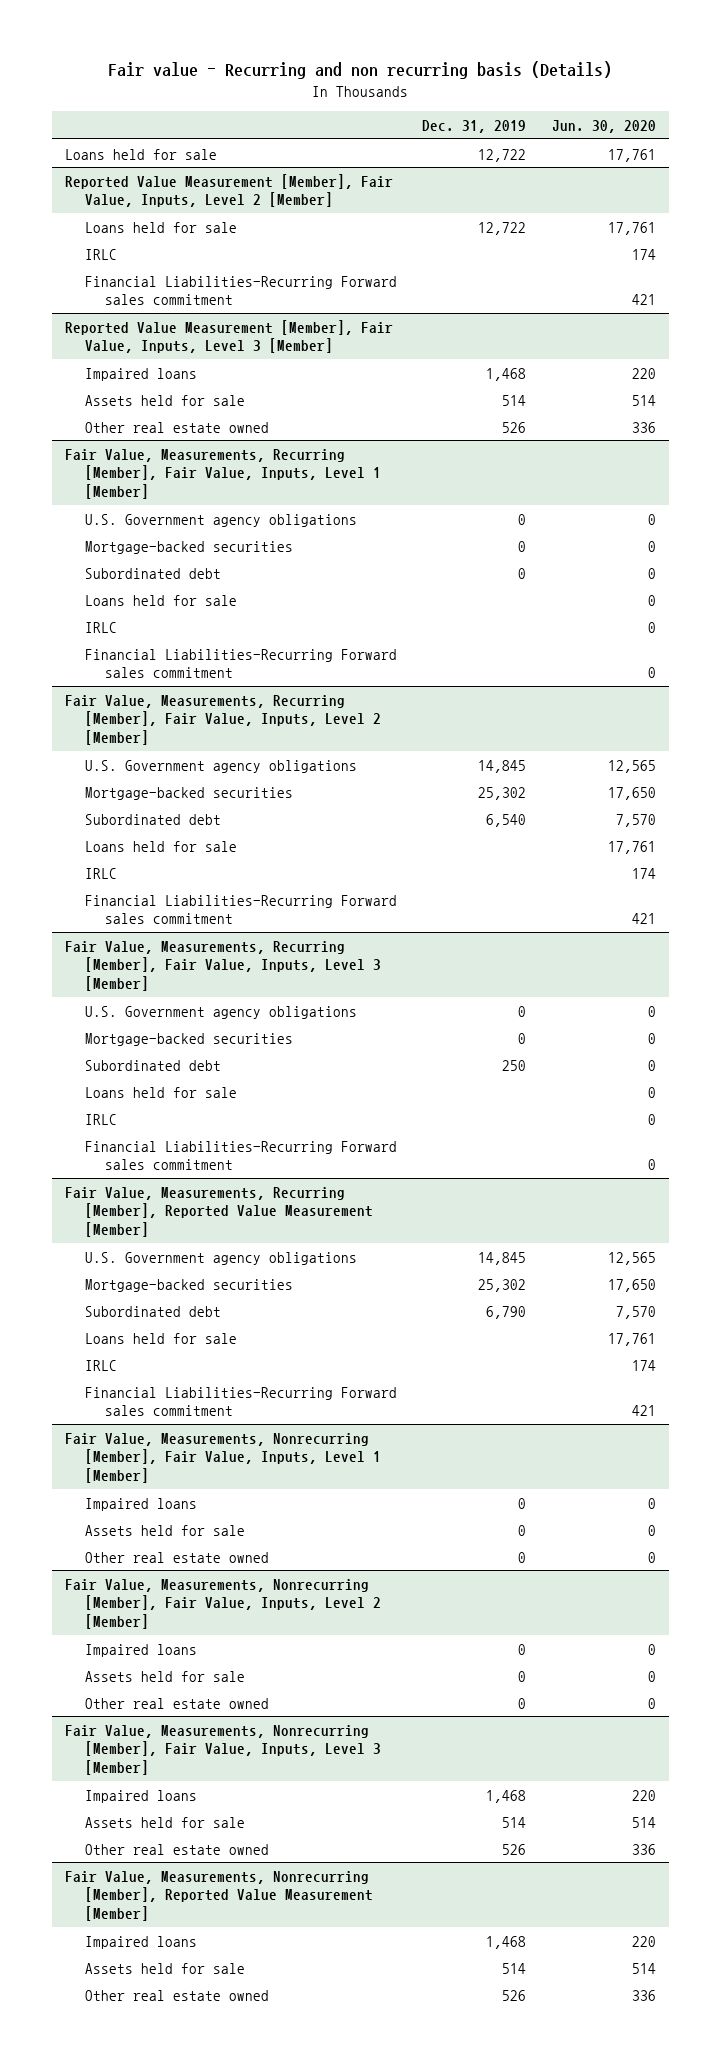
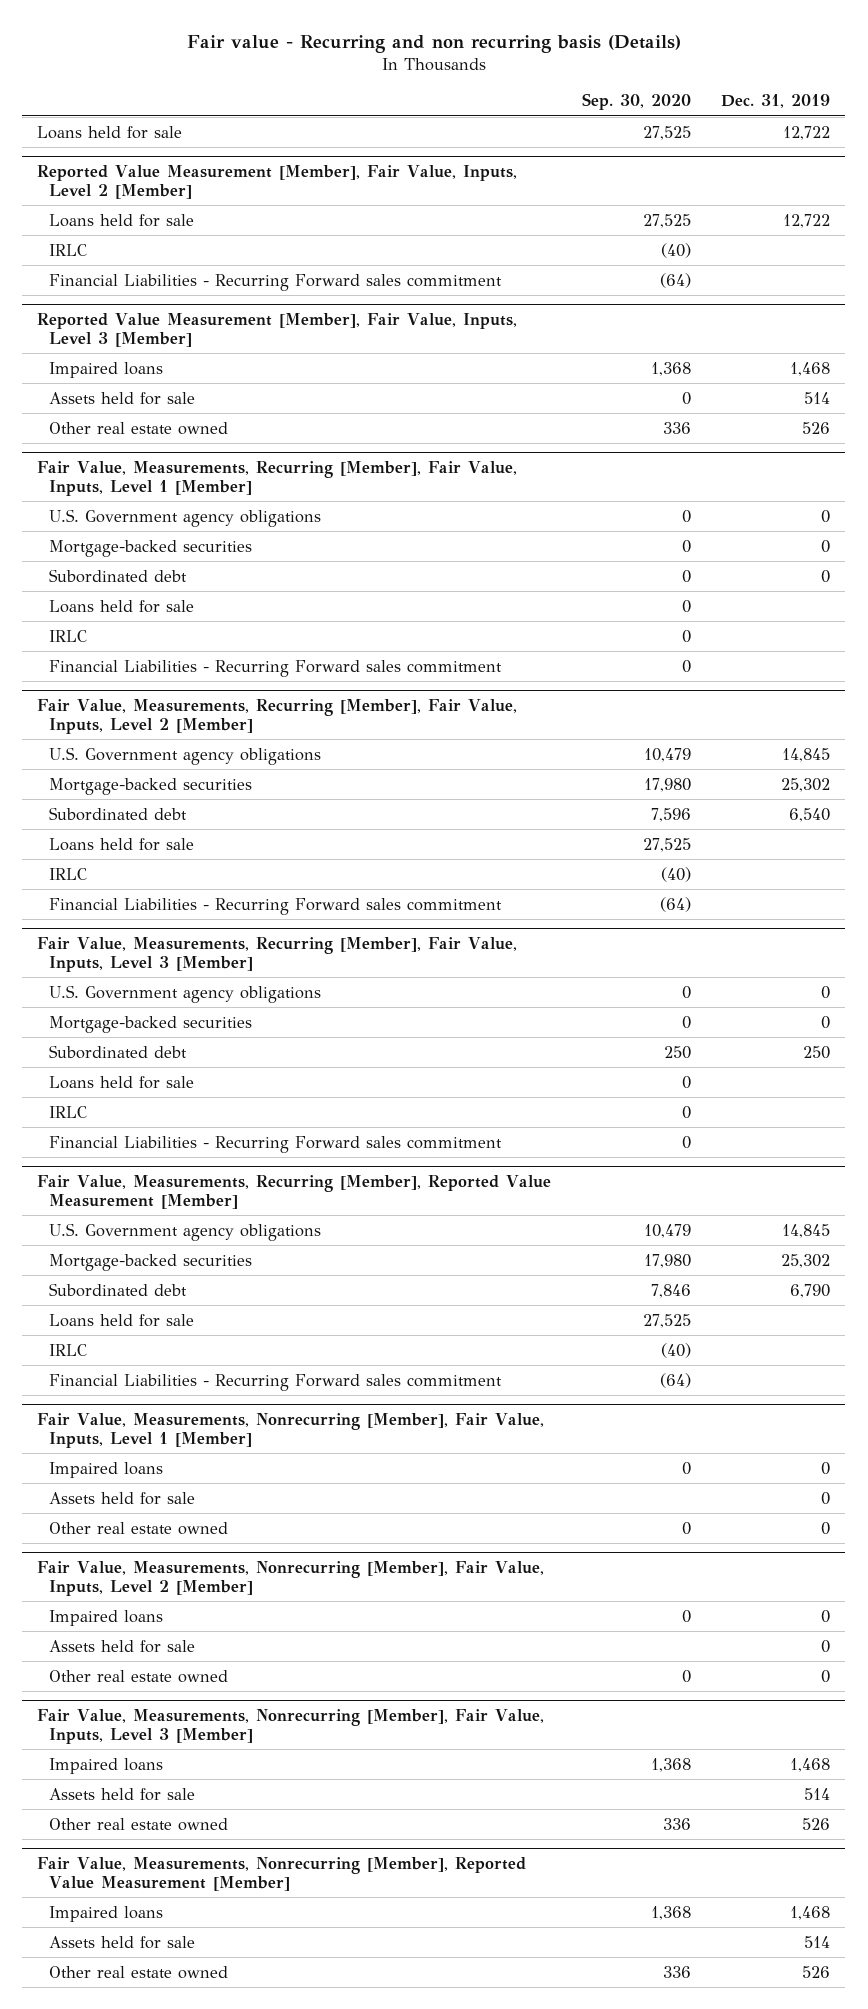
[551,119,656,133] Jun. 30, 2020 -> none
none -> [581,93,691,111] Sep. 30, 2020
[84,275,397,306] Financial Liabilities-Recurring Forward sales commitment -> [49,273,503,291] Financial Liabilities - Recurring Forward sales commitment
[84,648,397,679] Financial Liabilities-Recurring Forward sales commitment -> [49,659,503,677] Financial Liabilities - Recurring Forward sales commitment
[84,894,397,925] Financial Liabilities-Recurring Forward sales commitment -> [49,897,503,915] Financial Liabilities - Recurring Forward sales commitment
[84,1140,397,1171] Financial Liabilities-Recurring Forward sales commitment -> [49,1135,503,1153] Financial Liabilities - Recurring Forward sales commitment
[84,1386,397,1417] Financial Liabilities-Recurring Forward sales commitment -> [49,1373,503,1391] Financial Liabilities - Recurring Forward sales commitment

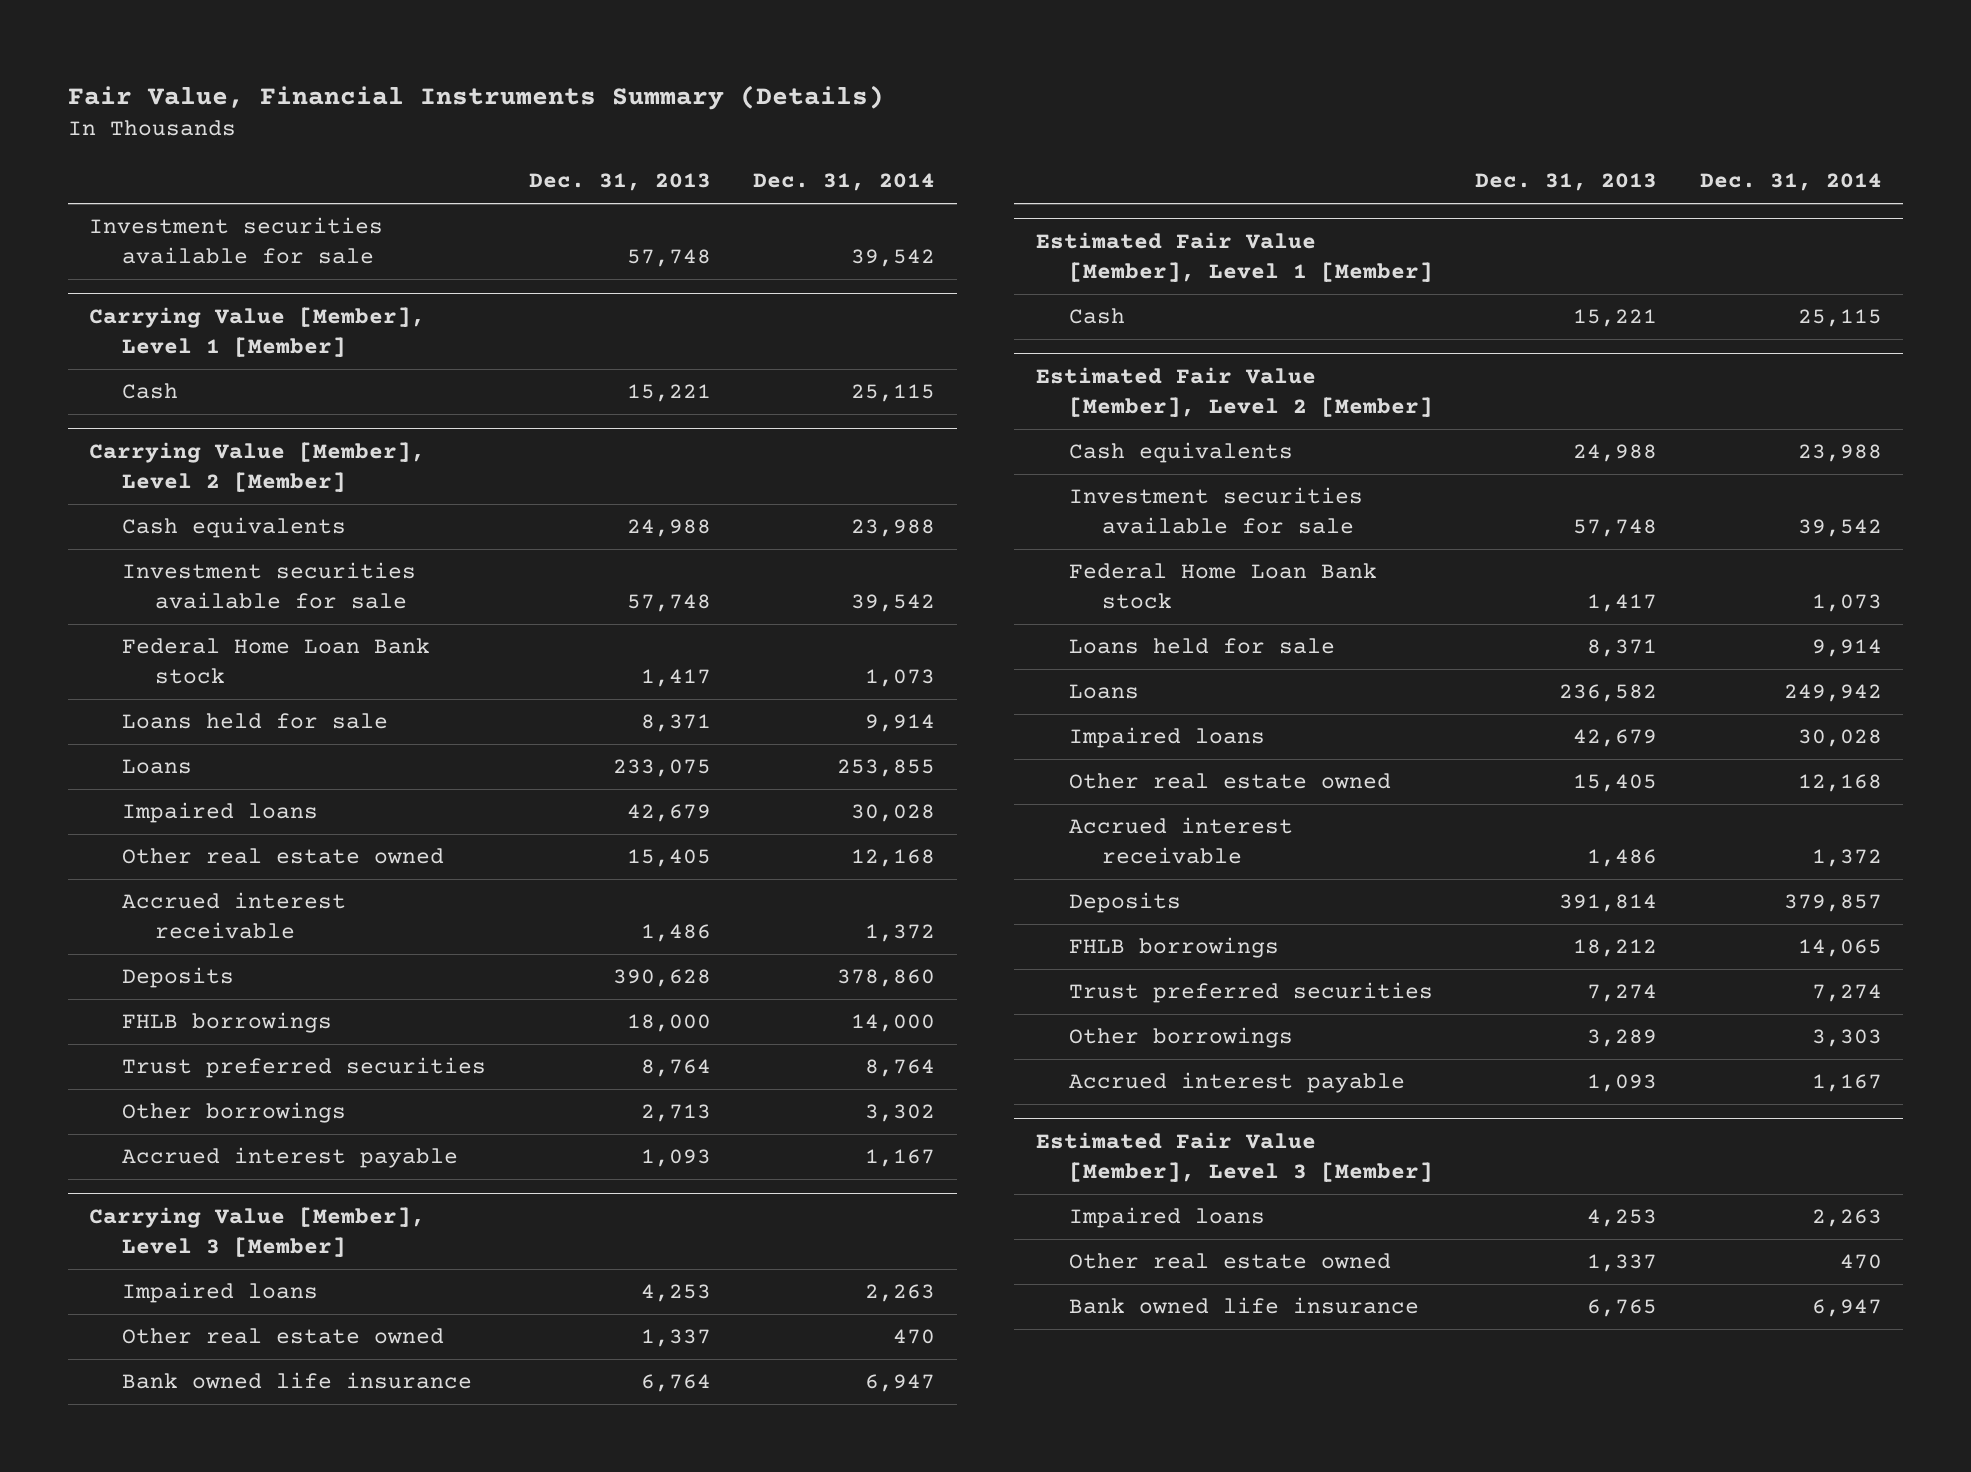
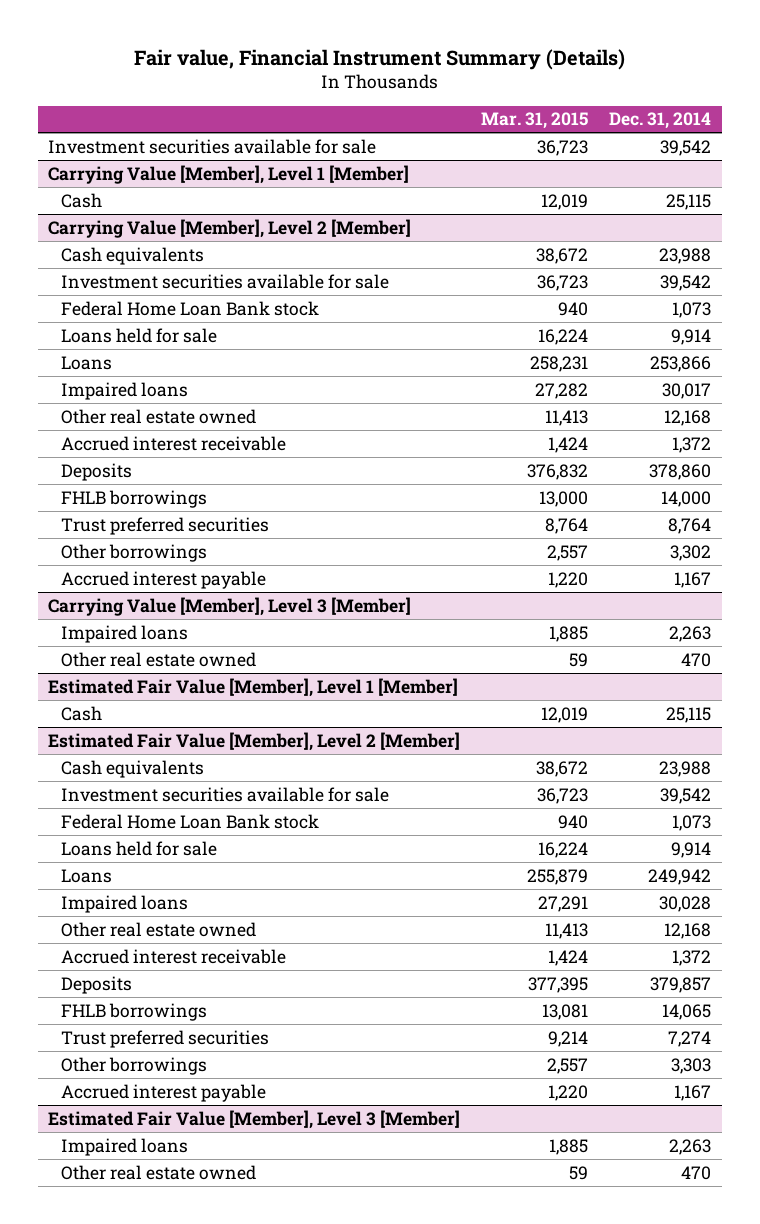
[67,84,884,110] Fair Value, Financial Instruments Summary (Details) -> [133,48,625,70] Fair value, Financial Instrument Summary (Details)
[528,173,711,192] Dec. 31, 2013 -> none
none -> [481,112,589,130] Mar. 31, 2015
[837,759,936,778] 253,855 -> [650,355,712,372] 253,866
[851,804,936,823] 30,028 -> [662,382,712,399] 30,017
[122,1372,473,1390] Bank owned life insurance -> none
[1068,1297,1419,1315] Bank owned life insurance -> none

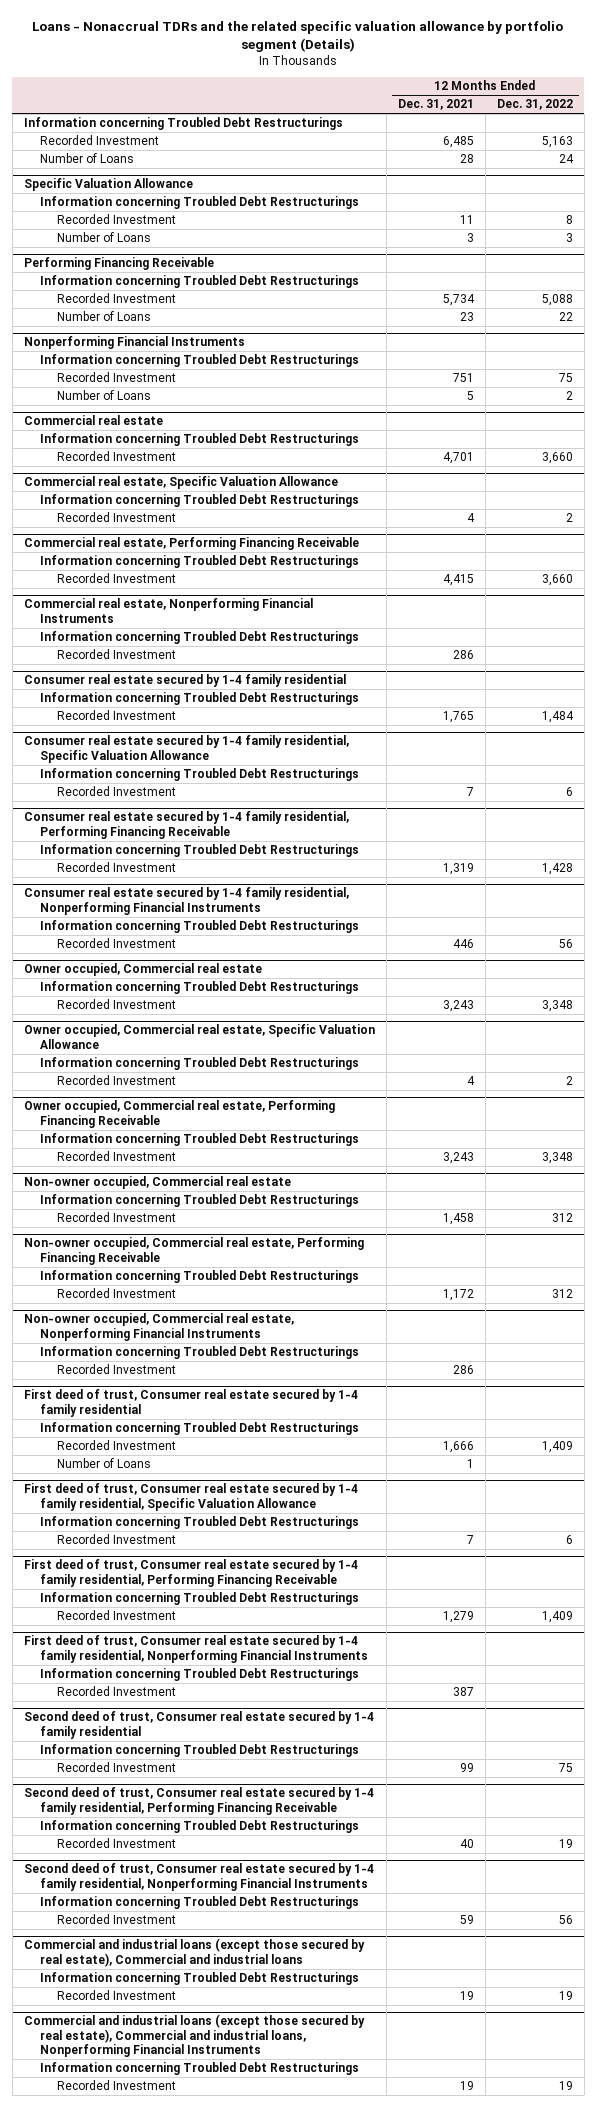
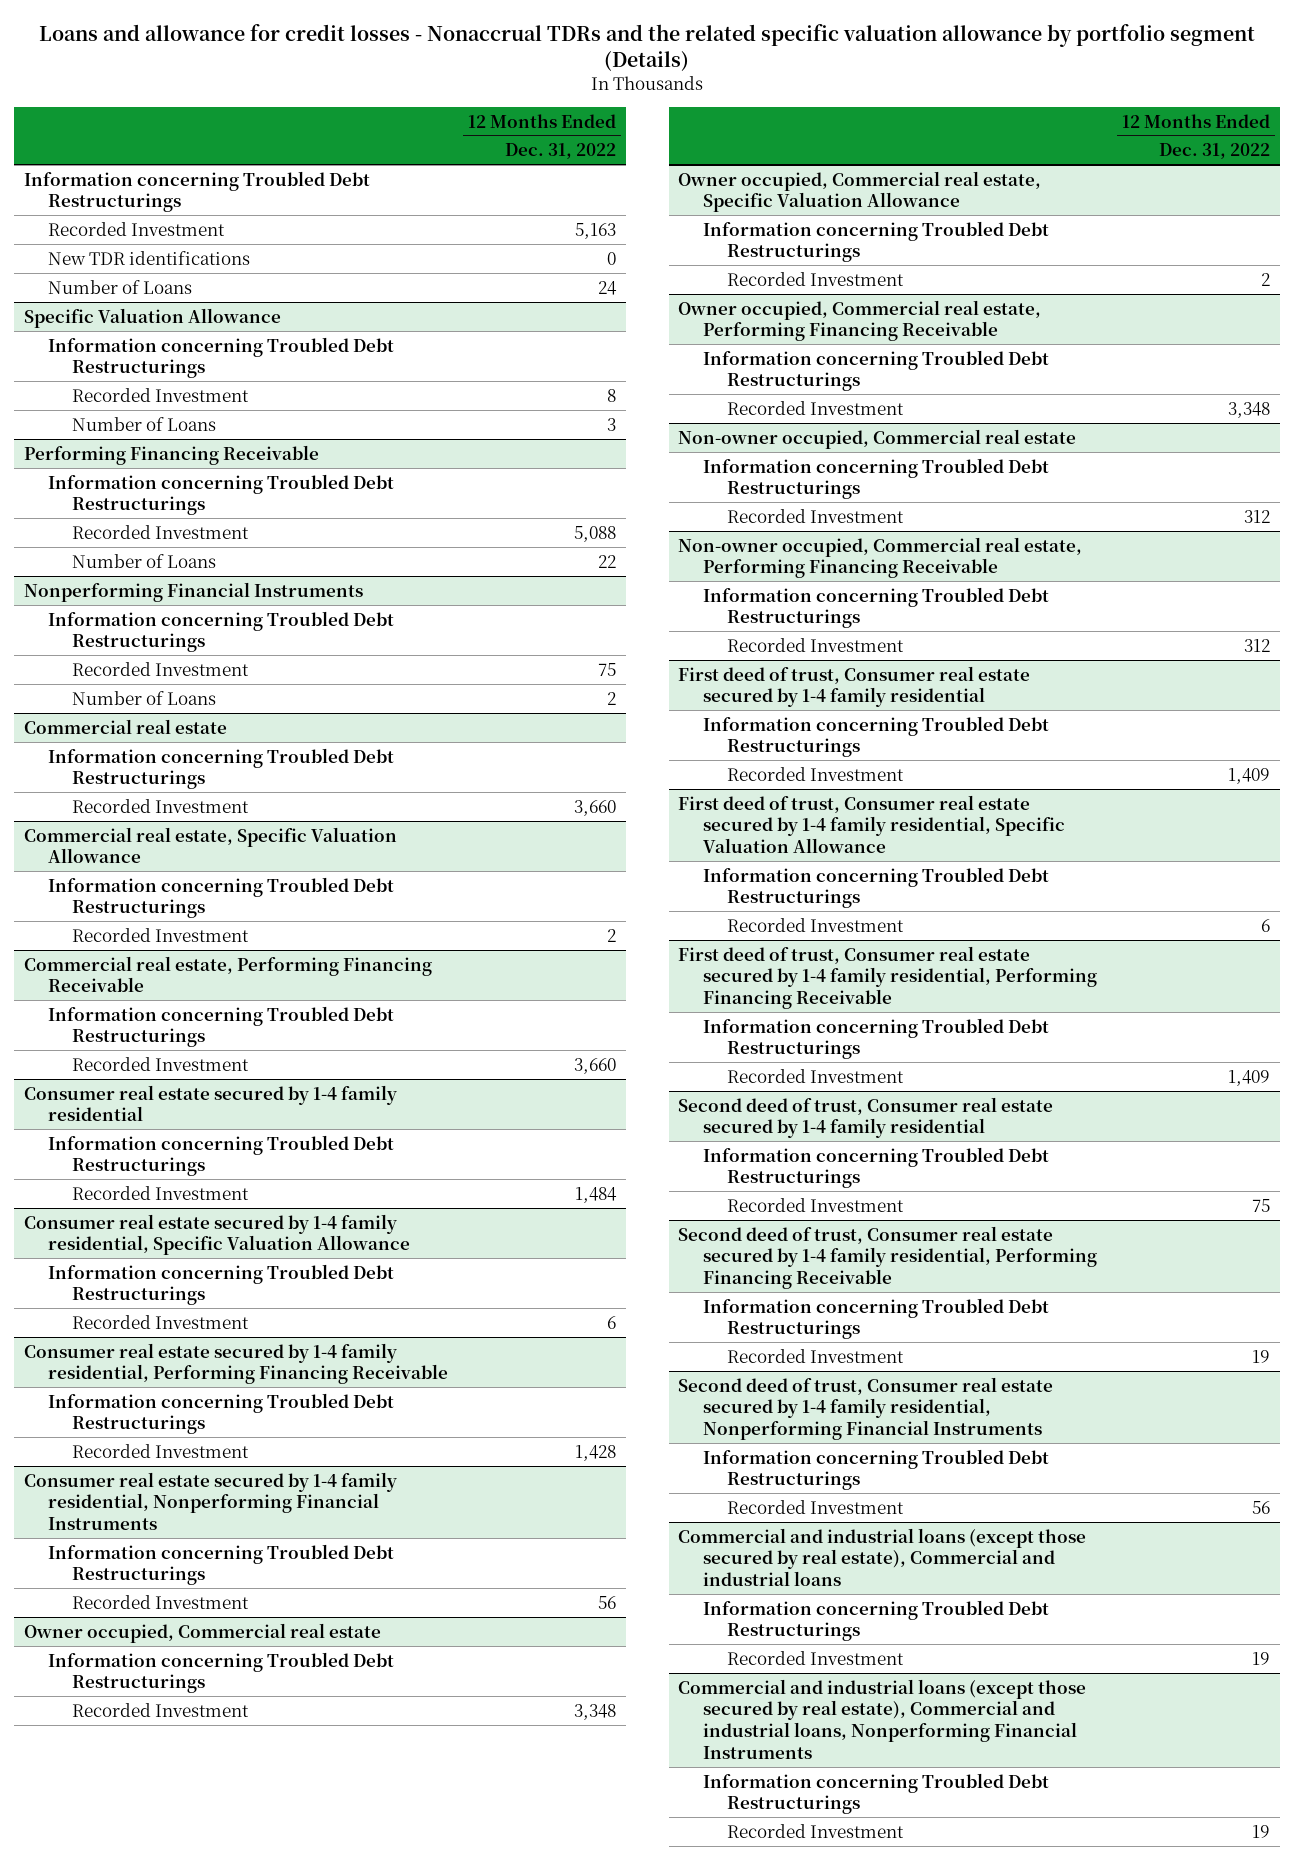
[32,20,564,53] Loans - Nonaccrual TDRs and the related specific valuation allowance by portfolio segment (Details) -> [39,23,1256,72] Loans and allowance for credit losses - Nonaccrual TDRs and the related specific valuation allowance by portfolio segment (Details)
[397,99,474,111] Dec. 31, 2021 -> none
none -> [48,250,251,265] New TDR identifications
[23,598,313,623] Commercial real estate, Nonperforming Financial Instruments -> none
[40,631,360,645] Information concerning Troubled Debt Restructurings -> none
[56,649,176,660] Recorded Investment -> none
[23,1313,294,1341] Non-owner occupied, Commercial real estate, Nonperforming Financial Instruments -> none
[40,1346,360,1360] Information concerning Troubled Debt Restructurings -> none
[56,1364,176,1375] Recorded Investment -> none
[56,1458,151,1469] Number of Loans -> none
[23,1635,369,1663] First deed of trust, Consumer real estate secured by 1-4 family residential, Nonperforming Financial Instruments -> none
[40,1668,360,1682] Information concerning Troubled Debt Restructurings -> none
[56,1686,176,1697] Recorded Investment -> none

